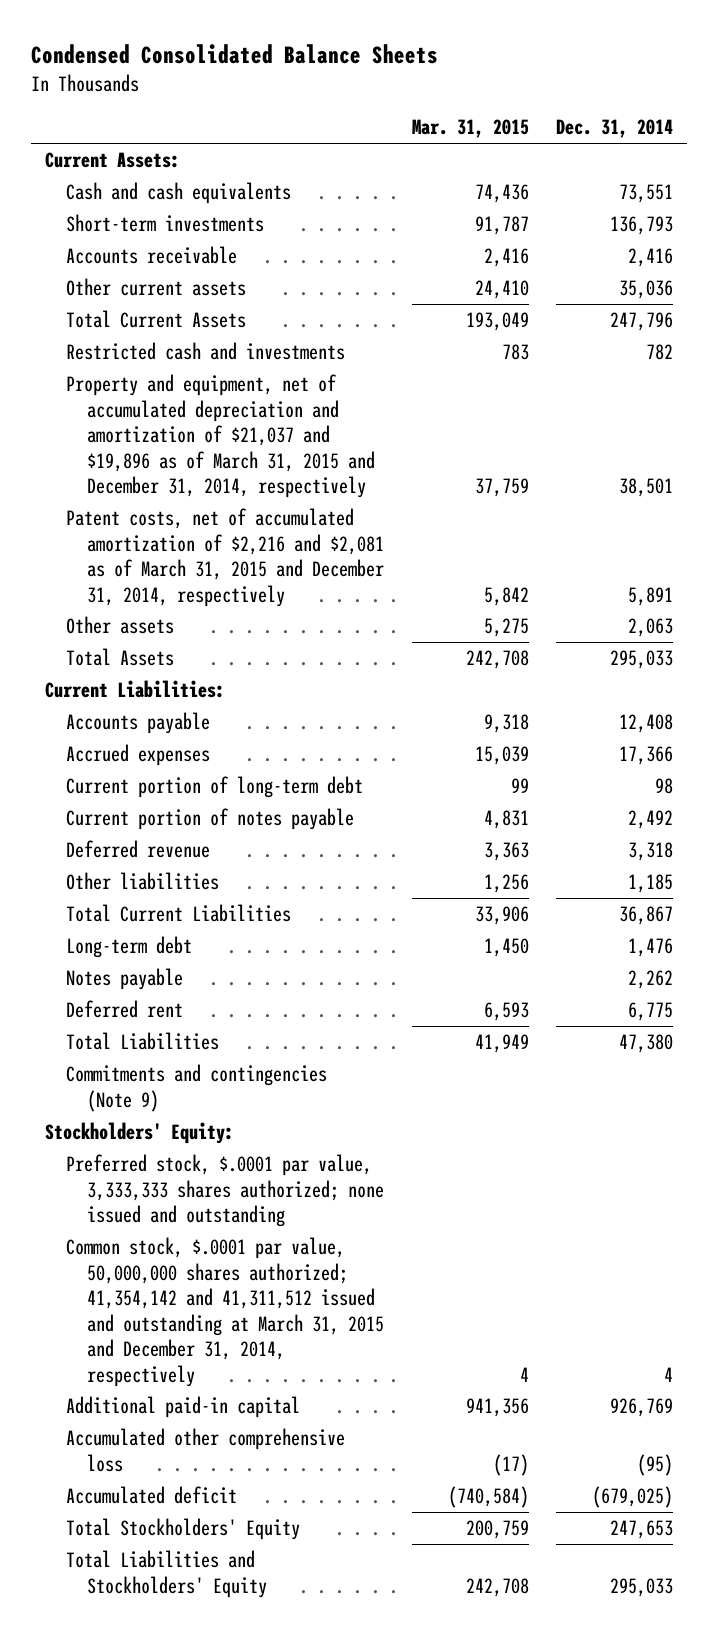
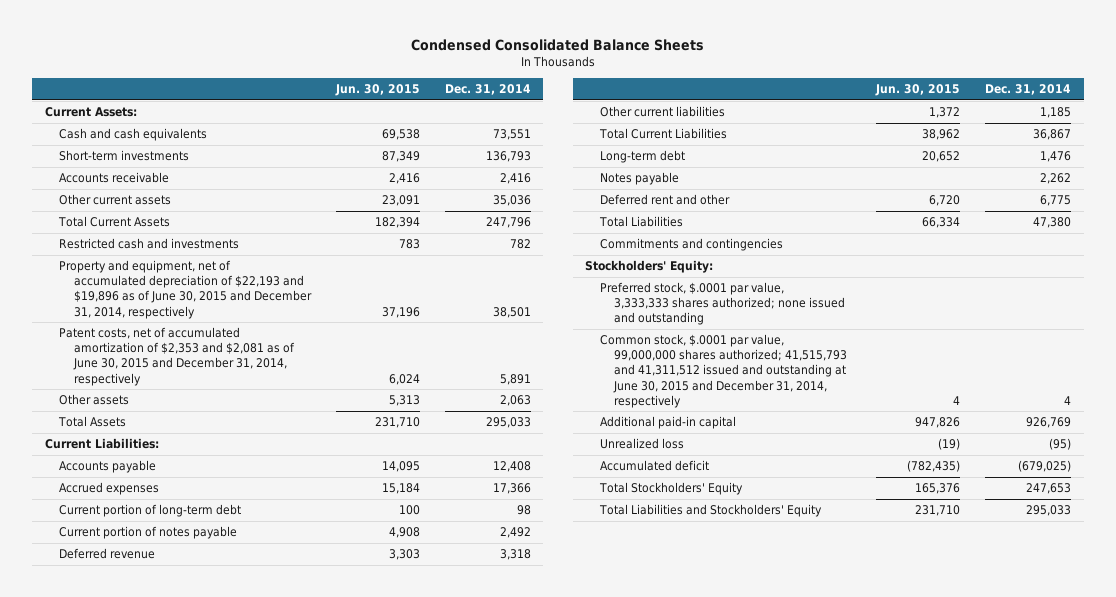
[411,119,529,139] Mar. 31, 2015 -> none
none -> [334,84,420,97] Jun. 30, 2015
[65,374,376,499] Property and equipment, net of accumulated depreciation and amortization of $21,037 and $19,896 as of March 31, 2015 and December 31, 2014, respectively -> [59,260,312,319] Property and equipment, net of accumulated depreciation of $22,193 and $19,896 as of June 30, 2015 and December 31, 2014, respectively
[65,508,385,607] Patent costs, net of accumulated amortization of $2,216 and $2,081 as of March 31, 2015 and December 31, 2014, respectively -> [59,327,295,386] Patent costs, net of accumulated amortization of $2,353 and $2,081 as of June 30, 2015 and December 31, 2014, respectively
[65,872,219,891] Other liabilities -> [599,106,725,118] Other current liabilities
[65,1000,183,1019] Deferred rent -> [599,194,730,206] Deferred rent and other
[65,1064,327,1112] Commitments and contingencies (Note 9) -> [599,238,783,252] Commitments and contingencies
[65,1237,385,1387] Common stock, $.0001 par value, 50,000,000 shares authorized; 41,354,142 and 41,311,512 issued and outstanding at March 31, 2015 and December 31, 2014, respectively -> [599,334,847,408] Common stock, $.0001 par value, 99,000,000 shares authorized; 41,515,793 and 41,311,512 issued and outstanding at June 30, 2015 and December 31, 2014, respectively
[65,1428,345,1472] Accumulated other comprehensive loss -> [599,438,684,450] Unrealized loss

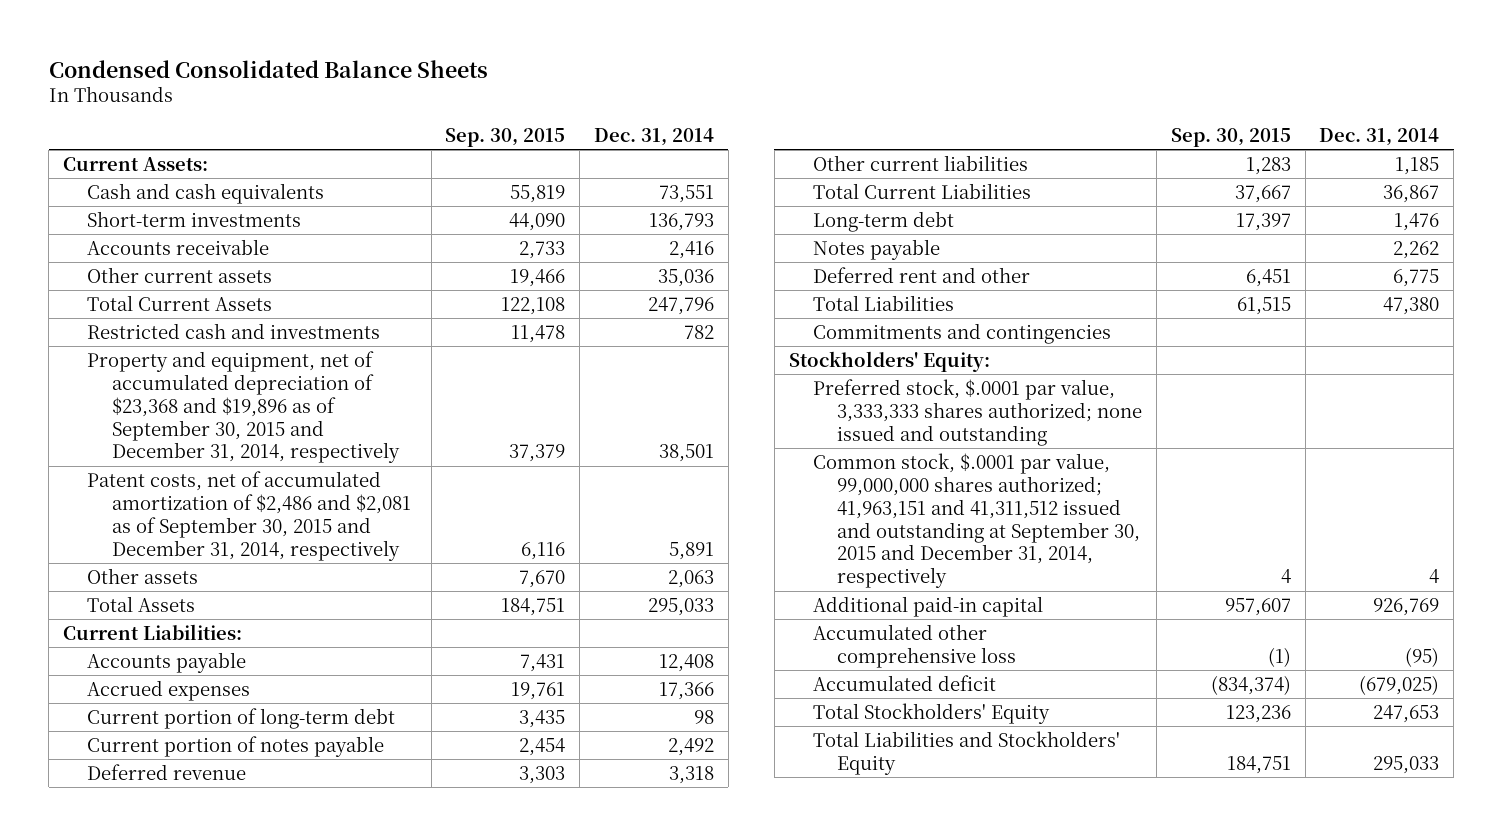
[334,84,420,97] Jun. 30, 2015 -> none
none -> [445,127,566,147] Sep. 30, 2015
[59,260,312,319] Property and equipment, net of accumulated depreciation of $22,193 and $19,896 as of June 30, 2015 and December 31, 2014, respectively -> [87,350,400,464] Property and equipment, net of accumulated depreciation of $23,368 and $19,896 as of September 30, 2015 and December 31, 2014, respectively
[59,327,295,386] Patent costs, net of accumulated amortization of $2,353 and $2,081 as of June 30, 2015 and December 31, 2014, respectively -> [87,470,411,561] Patent costs, net of accumulated amortization of $2,486 and $2,081 as of September 30, 2015 and December 31, 2014, respectively
[599,334,847,408] Common stock, $.0001 par value, 99,000,000 shares authorized; 41,515,793 and 41,311,512 issued and outstanding at June 30, 2015 and December 31, 2014, respectively -> [812,452,1141,589] Common stock, $.0001 par value, 99,000,000 shares authorized; 41,963,151 and 41,311,512 issued and outstanding at September 30, 2015 and December 31, 2014, respectively
[599,438,684,450] Unrealized loss -> [812,623,1017,668] Accumulated other comprehensive loss

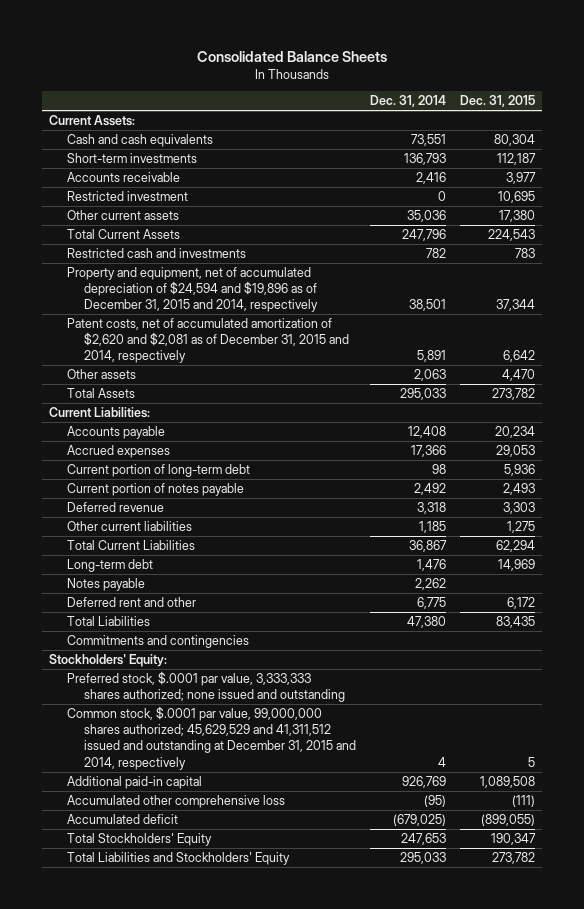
[48,59,488,78] Condensed Consolidated Balance Sheets -> [197,50,388,62] Consolidated Balance Sheets
[445,127,566,147] Sep. 30, 2015 -> none
none -> [460,95,536,108] Dec. 31, 2015
none -> [66,191,188,202] Restricted investment
[87,350,400,464] Property and equipment, net of accumulated depreciation of $23,368 and $19,896 as of September 30, 2015 and December 31, 2014, respectively -> [66,267,319,313] Property and equipment, net of accumulated depreciation of $24,594 and $19,896 as of December 31, 2015 and 2014, respectively
[87,470,411,561] Patent costs, net of accumulated amortization of $2,486 and $2,081 as of September 30, 2015 and December 31, 2014, respectively -> [66,318,350,364] Patent costs, net of accumulated amortization of $2,620 and $2,081 as of December 31, 2015 and 2014, respectively
[812,452,1141,589] Common stock, $.0001 par value, 99,000,000 shares authorized; 41,963,151 and 41,311,512 issued and outstanding at September 30, 2015 and December 31, 2014, respectively -> [66,706,357,770] Common stock, $.0001 par value, 99,000,000 shares authorized; 45,629,529 and 41,311,512 issued and outstanding at December 31, 2015 and 2014, respectively

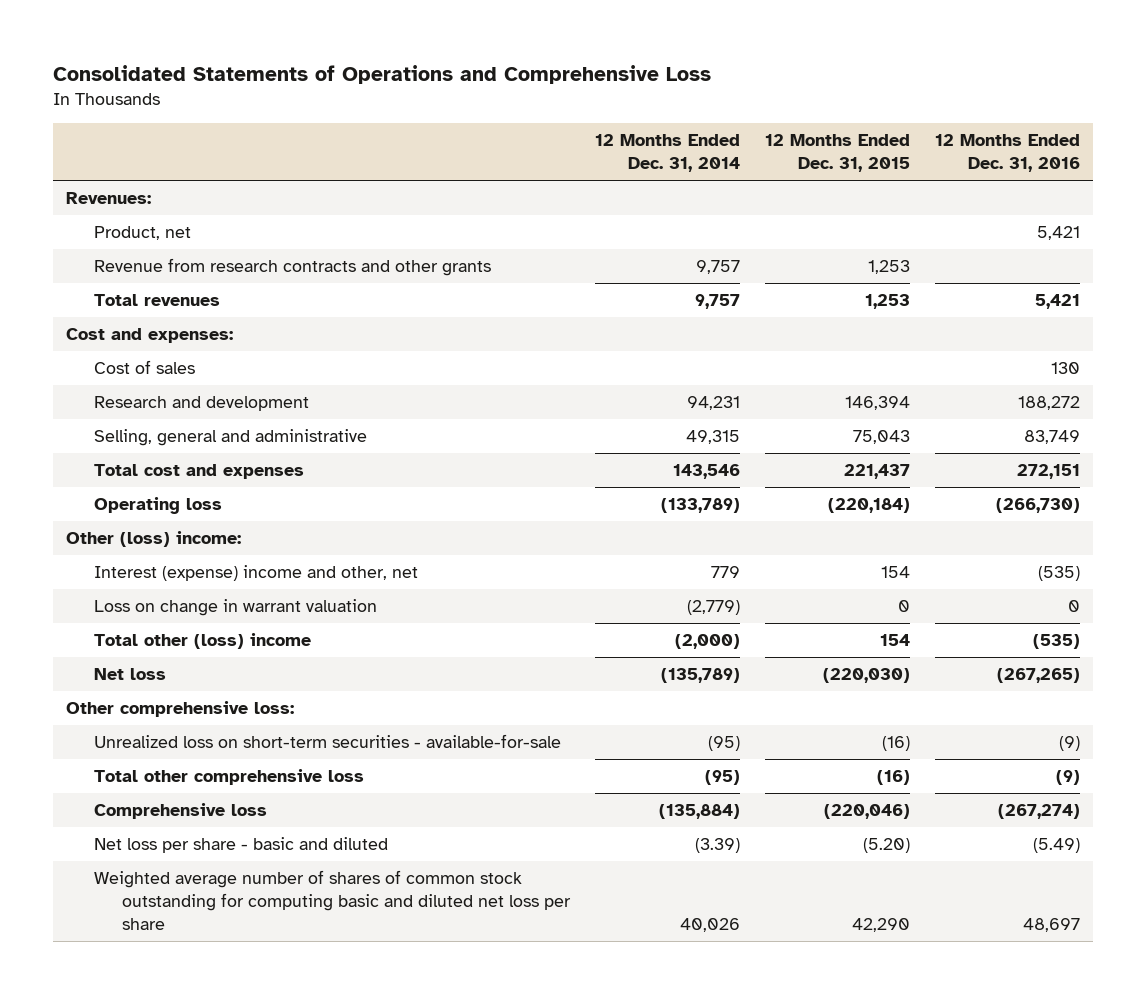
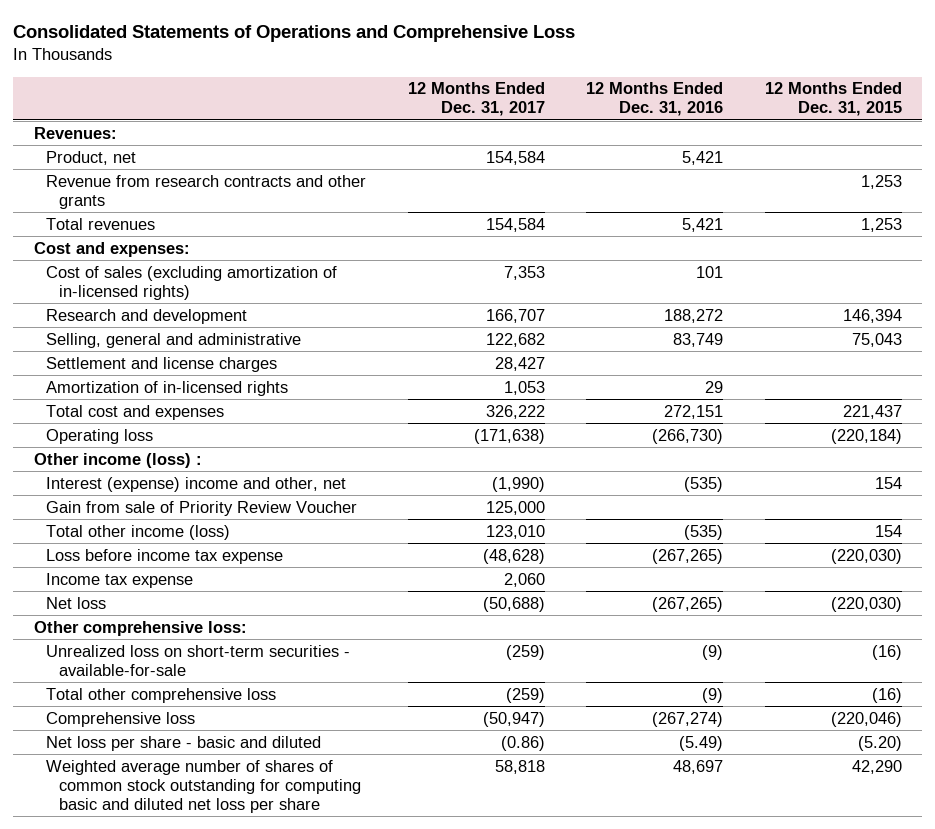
[594,134,740,173] 12 Months Ended Dec. 31, 2014 -> none
none -> [407,82,545,117] 12 Months Ended Dec. 31, 2017
[93,360,195,375] Cost of sales -> none
none -> [46,265,338,300] Cost of sales (excluding amortization of in-licensed rights)
none -> [46,356,278,372] Settlement and license charges
none -> [46,380,289,396] Amortization of in-licensed rights
[65,531,241,548] Other (loss) income: -> [33,452,202,468] Other income (loss) :
[93,599,377,617] Loss on change in warrant valuation -> none
none -> [46,500,358,516] Gain from sale of Priority Review Voucher
[93,633,311,650] Total other (loss) income -> [46,524,231,540] Total other income (loss)
none -> [46,548,284,564] Loss before income tax expense
none -> [46,572,194,588] Income tax expense

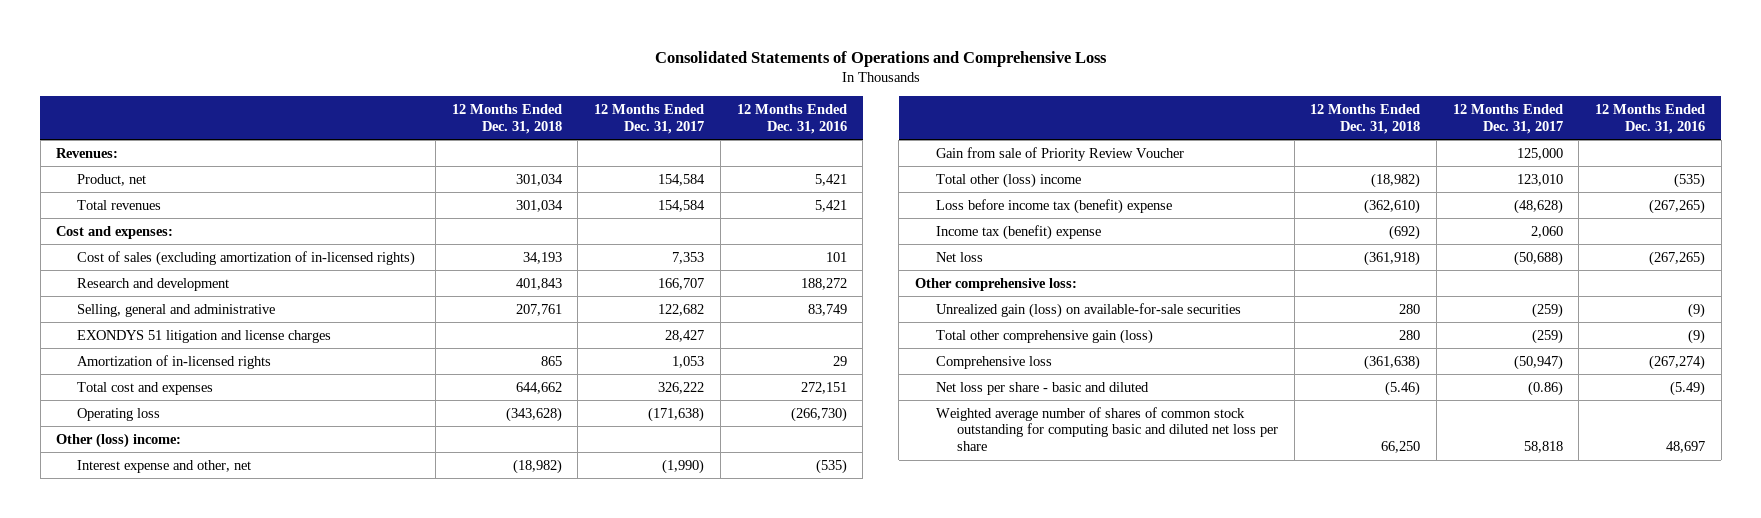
[764,82,902,117] 12 Months Ended Dec. 31, 2015 -> none
none -> [451,104,562,134] 12 Months Ended Dec. 31, 2018
[46,174,367,209] Revenue from research contracts and other grants -> none
[46,356,278,372] Settlement and license charges -> [77,329,332,343] EXONDYS 51 litigation and license charges
[33,452,202,468] Other income (loss) : -> [56,432,182,448] Other (loss) income:
[46,476,347,492] Interest (expense) income and other, net -> [77,459,252,473] Interest expense and other, net
[46,524,231,540] Total other income (loss) -> [935,172,1081,188] Total other (loss) income
[46,548,284,564] Loss before income tax expense -> [935,198,1172,214] Loss before income tax (benefit) expense
[46,572,194,588] Income tax expense -> [935,224,1101,240] Income tax (benefit) expense
[46,644,351,676] Unrealized loss on short-term securities - available-for-sale -> [935,302,1241,318] Unrealized gain (loss) on available-for-sale securities
[46,687,277,703] Total other comprehensive loss -> [935,328,1153,344] Total other comprehensive gain (loss)

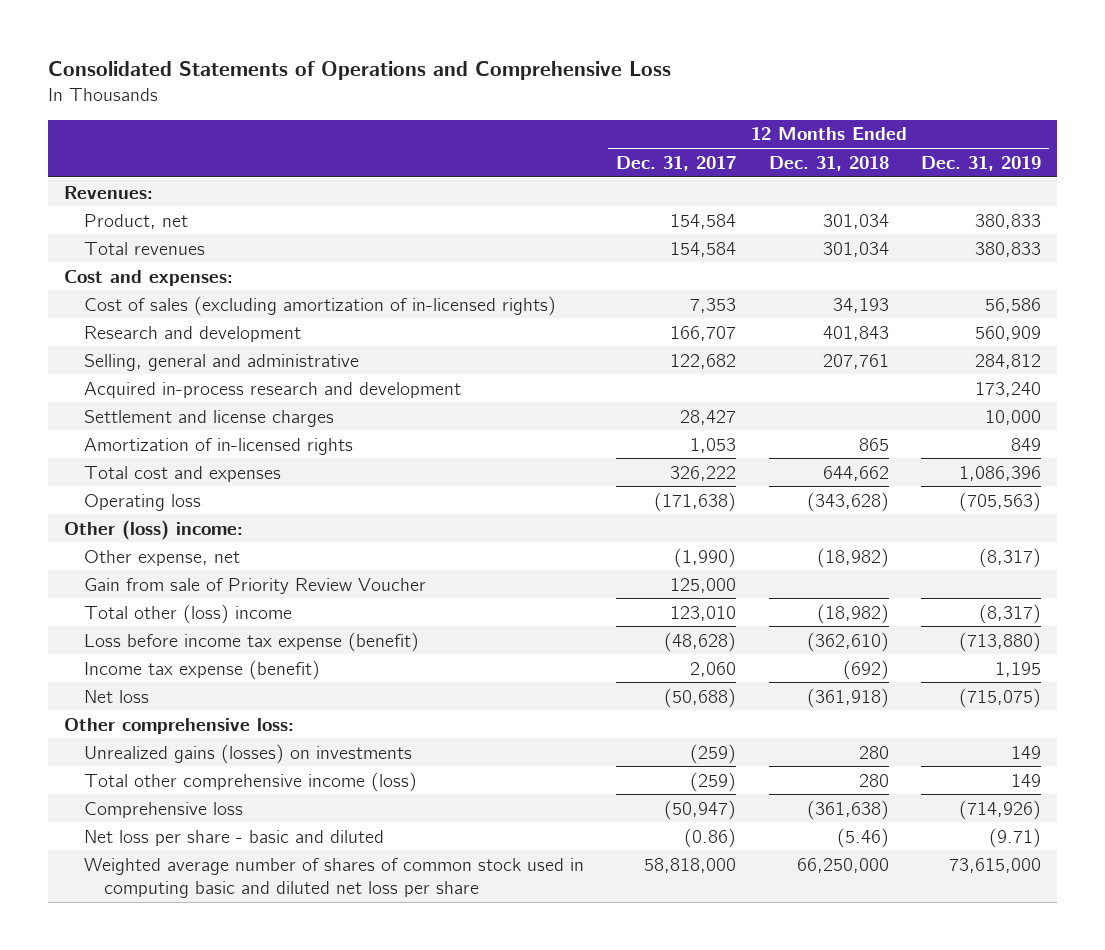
[736,104,847,134] 12 Months Ended Dec. 31, 2016 -> none
none -> [921,155,1042,171] Dec. 31, 2019
none -> [83,381,461,398] Acquired in-process research and development
[77,329,332,343] EXONDYS 51 litigation and license charges -> [83,409,334,427] Settlement and license charges
[77,459,252,473] Interest expense and other, net -> [83,549,240,566] Other expense, net
[935,198,1172,214] Loss before income tax (benefit) expense -> [83,631,419,652] Loss before income tax expense (benefit)
[935,224,1101,240] Income tax (benefit) expense -> [83,659,320,680] Income tax expense (benefit)
[935,302,1241,318] Unrealized gain (loss) on available-for-sale securities -> [83,743,412,764] Unrealized gains (losses) on investments
[935,328,1153,344] Total other comprehensive gain (loss) -> [83,771,417,792] Total other comprehensive income (loss)
[935,406,1278,452] Weighted average number of shares of common stock outstanding for computing basic and diluted net loss per share -> [83,857,584,898] Weighted average number of shares of common stock used in computing basic and diluted net loss per share
[1381,441,1421,454] 66,250 -> [796,857,889,873] 66,250,000
[1523,441,1563,454] 58,818 -> [644,857,737,873] 58,818,000

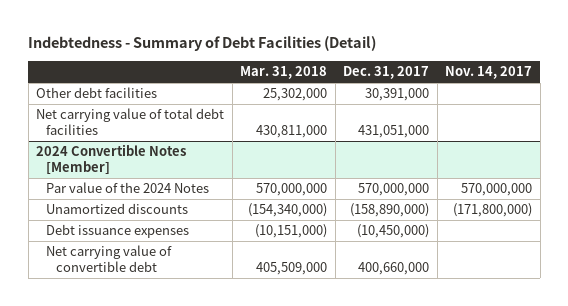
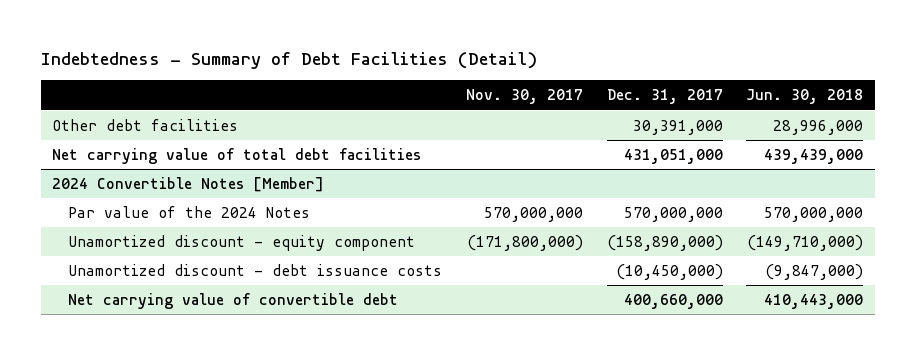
[240,66,328,80] Mar. 31, 2018 -> none
[445,66,533,80] Nov. 14, 2017 -> none
none -> [465,89,583,105] Nov. 30, 2017
none -> [746,89,864,105] Jun. 30, 2018
[46,203,189,215] Unamortized discounts -> [68,235,416,252] Unamortized discount - equity component
[46,224,190,239] Debt issuance expenses -> [68,264,443,277] Unamortized discount - debt issuance costs

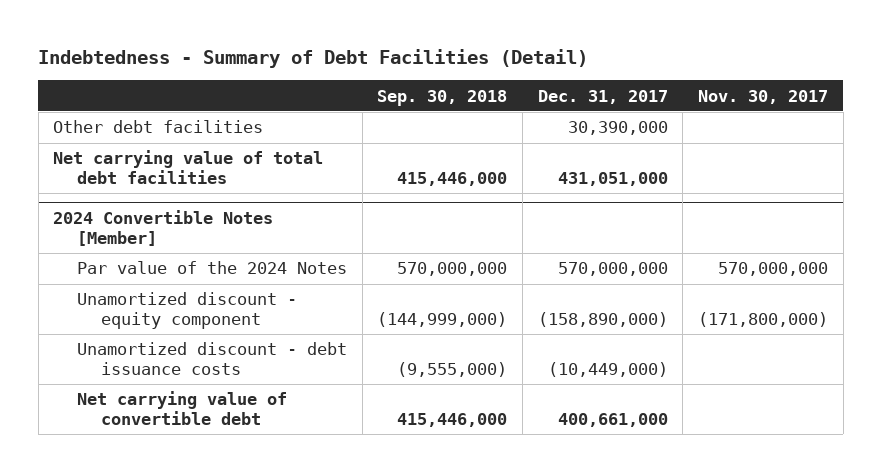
[746,89,864,105] Jun. 30, 2018 -> none
none -> [377,89,508,106] Sep. 30, 2018
[632,120,723,136] 30,391,000 -> [567,121,668,136] 30,390,000
[615,264,723,281] (10,450,000) -> [547,361,668,377] (10,449,000)
[623,294,723,310] 400,660,000 -> [557,412,668,427] 400,661,000

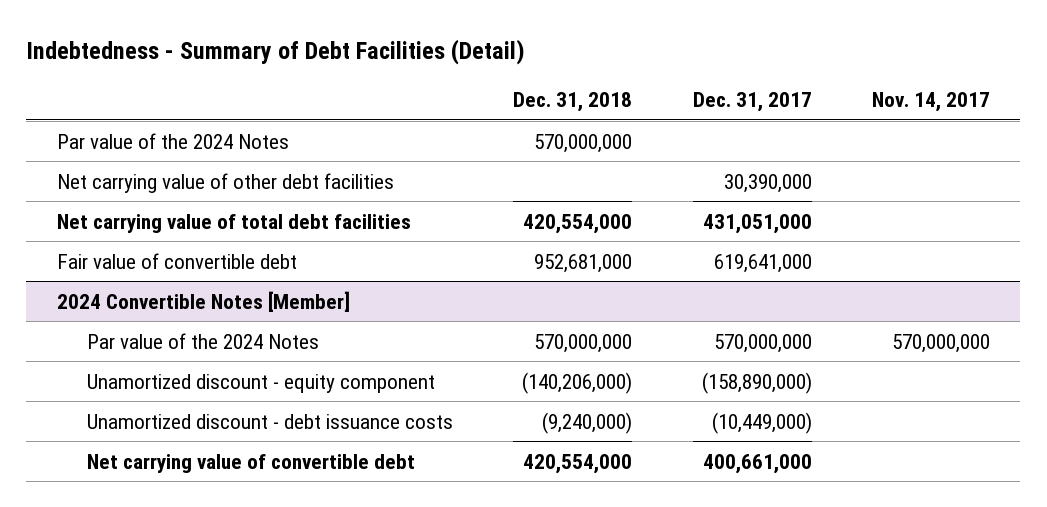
[377,89,508,106] Sep. 30, 2018 -> none
[697,89,828,104] Nov. 30, 2017 -> none
none -> [513,92,633,113] Dec. 31, 2018
none -> [872,92,991,113] Nov. 14, 2017
none -> [56,132,289,149] Par value of the 2024 Notes
[53,120,264,134] Other debt facilities -> [56,172,394,193] Net carrying value of other debt facilities
none -> [56,252,297,269] Fair value of convertible debt

